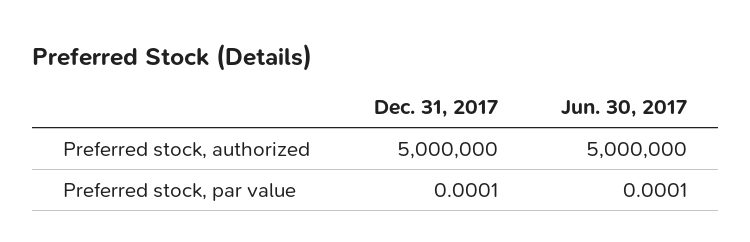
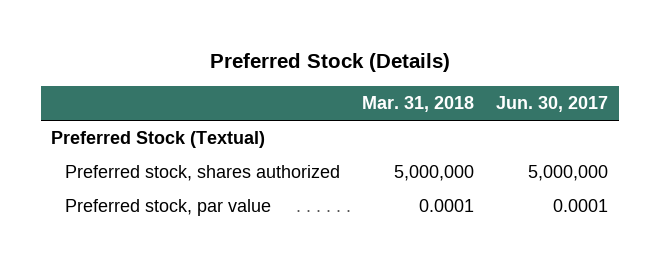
[373,99,498,118] Dec. 31, 2017 -> none
none -> [362,96,475,113] Mar. 31, 2018
none -> [51,131,266,149] Preferred Stock (Textual)
[63,140,311,159] Preferred stock, authorized -> [65,165,341,182] Preferred stock, shares authorized

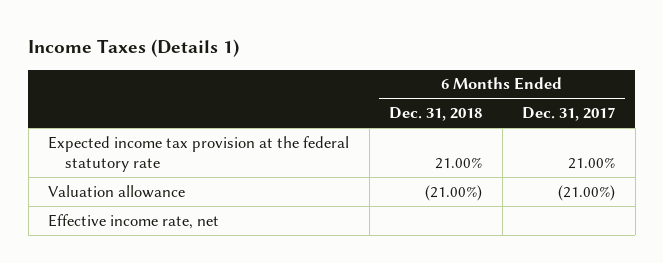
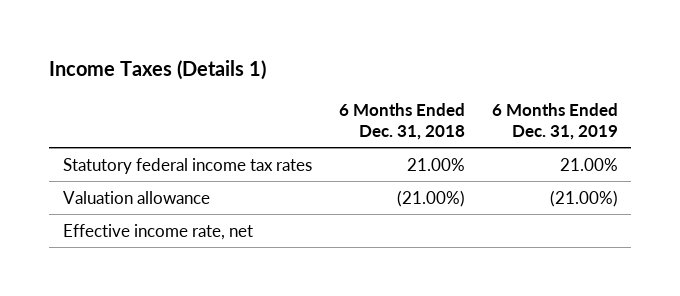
[522,107,616,122] Dec. 31, 2017 -> none
none -> [491,102,618,140] 6 Months Ended Dec. 31, 2019
[48,135,350,173] Expected income tax provision at the federal statutory rate -> [62,157,312,174] Statutory federal income tax rates

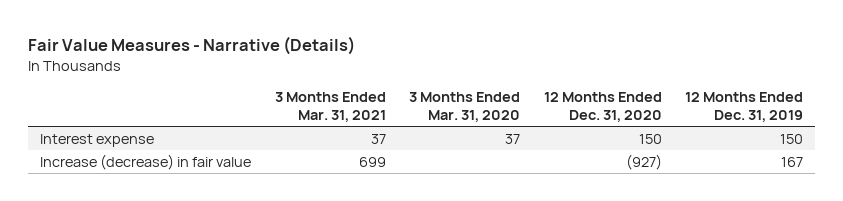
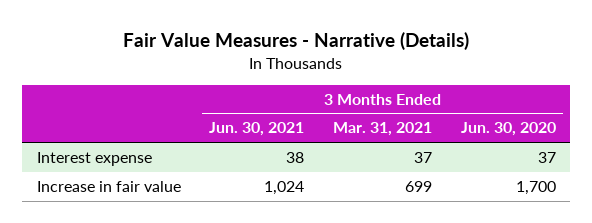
[409,91,521,123] 3 Months Ended Mar. 31, 2020 -> none
[543,91,662,123] 12 Months Ended Dec. 31, 2020 -> none
[685,91,804,123] 12 Months Ended Dec. 31, 2019 -> none
none -> [209,122,305,137] Jun. 30, 2021
none -> [460,122,556,137] Jun. 30, 2020
[40,153,252,170] Increase (decrease) in fair value -> [36,181,181,193] Increase in fair value

